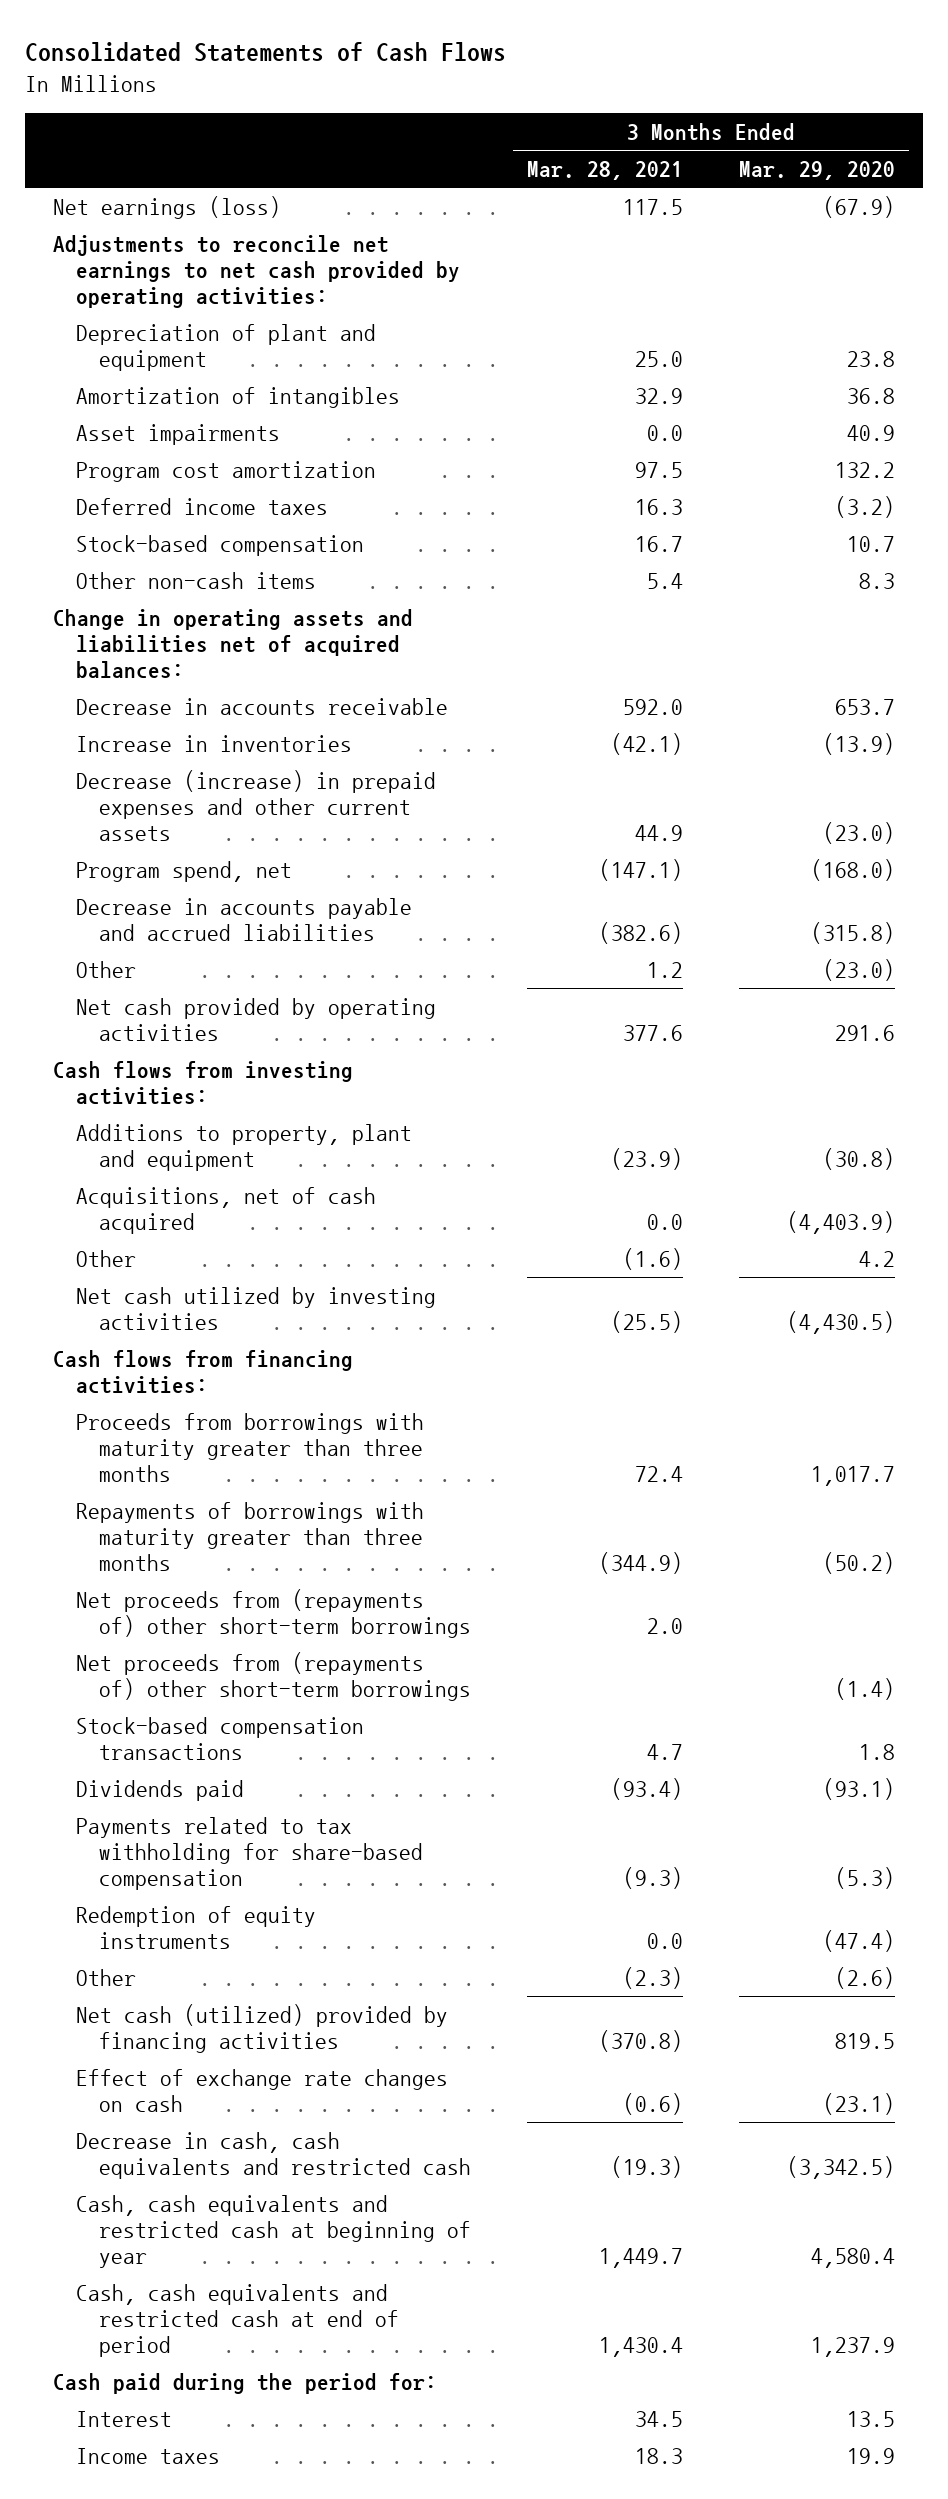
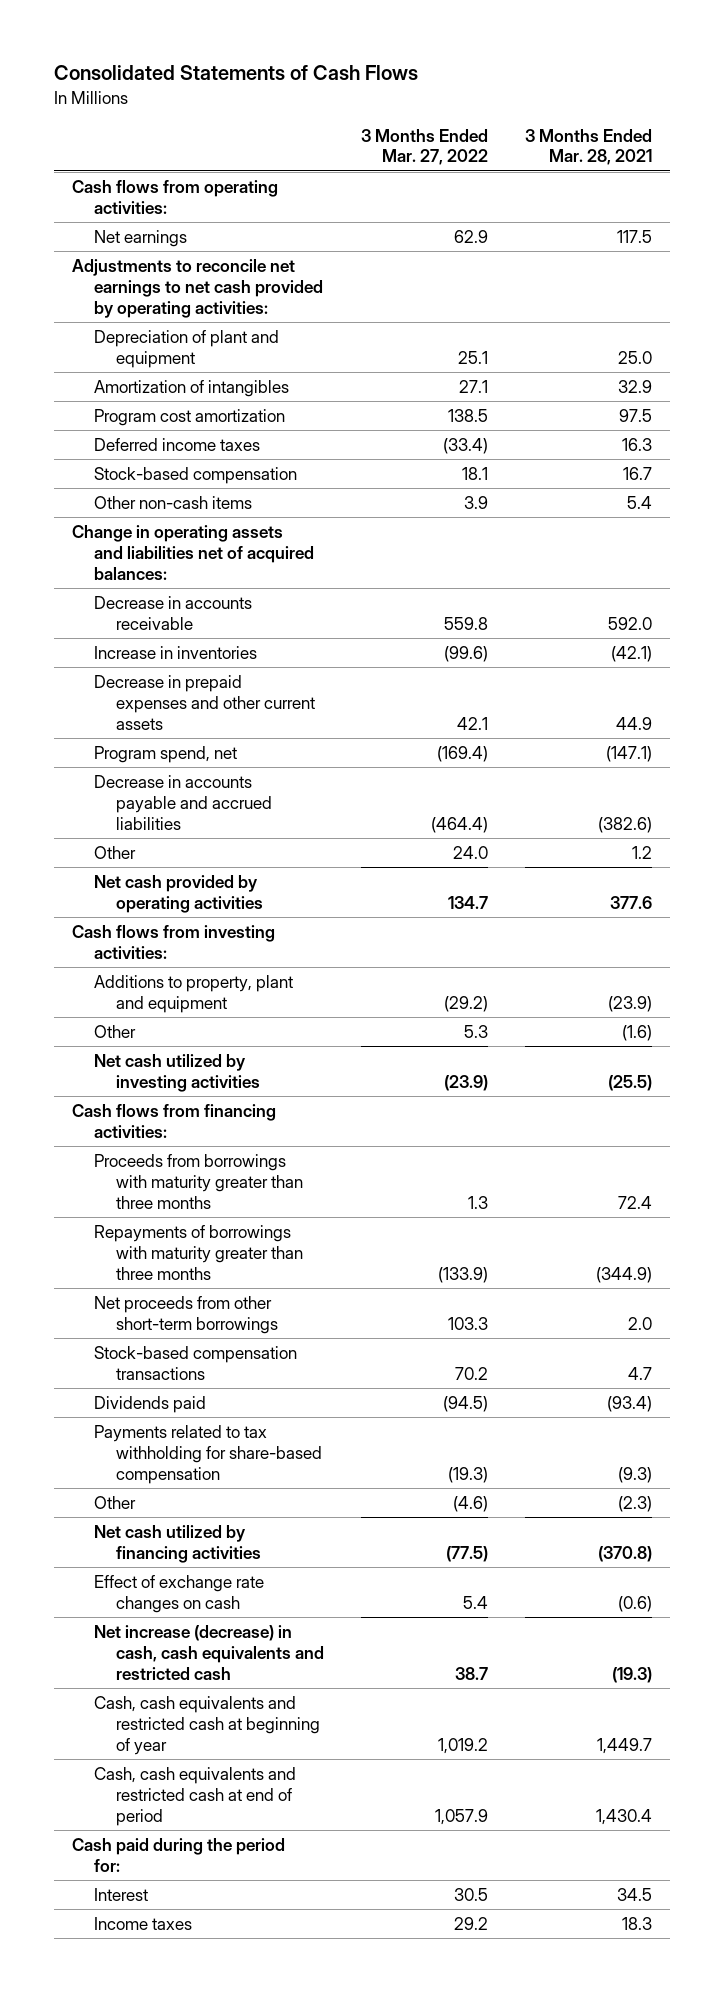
[738,161,895,181] Mar. 29, 2020 -> none
none -> [360,128,488,166] 3 Months Ended Mar. 27, 2022
none -> [71,179,278,214] Cash flows from operating activities:
[53,195,282,219] Net earnings (loss) -> [94,229,188,247] Net earnings
[76,423,281,445] Asset impairments -> none
[76,769,437,842] Decrease (increase) in prepaid expenses and other current assets -> [94,674,316,730] Decrease in prepaid expenses and other current assets
[76,1186,377,1234] Acquisitions, net of cash acquired -> none
[76,1651,472,1701] Net proceeds from (repayments of) other short-term borrowings -> none
[76,1588,472,1638] Net proceeds from (repayments of) other short-term borrowings -> [94,1295,279,1334] Net proceeds from other short-term borrowings
[76,1905,317,1949] Redemption of equity instruments -> none
[76,2003,449,2053] Net cash (utilized) provided by financing activities -> [94,1524,262,1563] Net cash utilized by financing activities
[76,2131,472,2179] Decrease in cash, cash equivalents and restricted cash -> [94,1624,325,1680] Net increase (decrease) in cash, cash equivalents and restricted cash

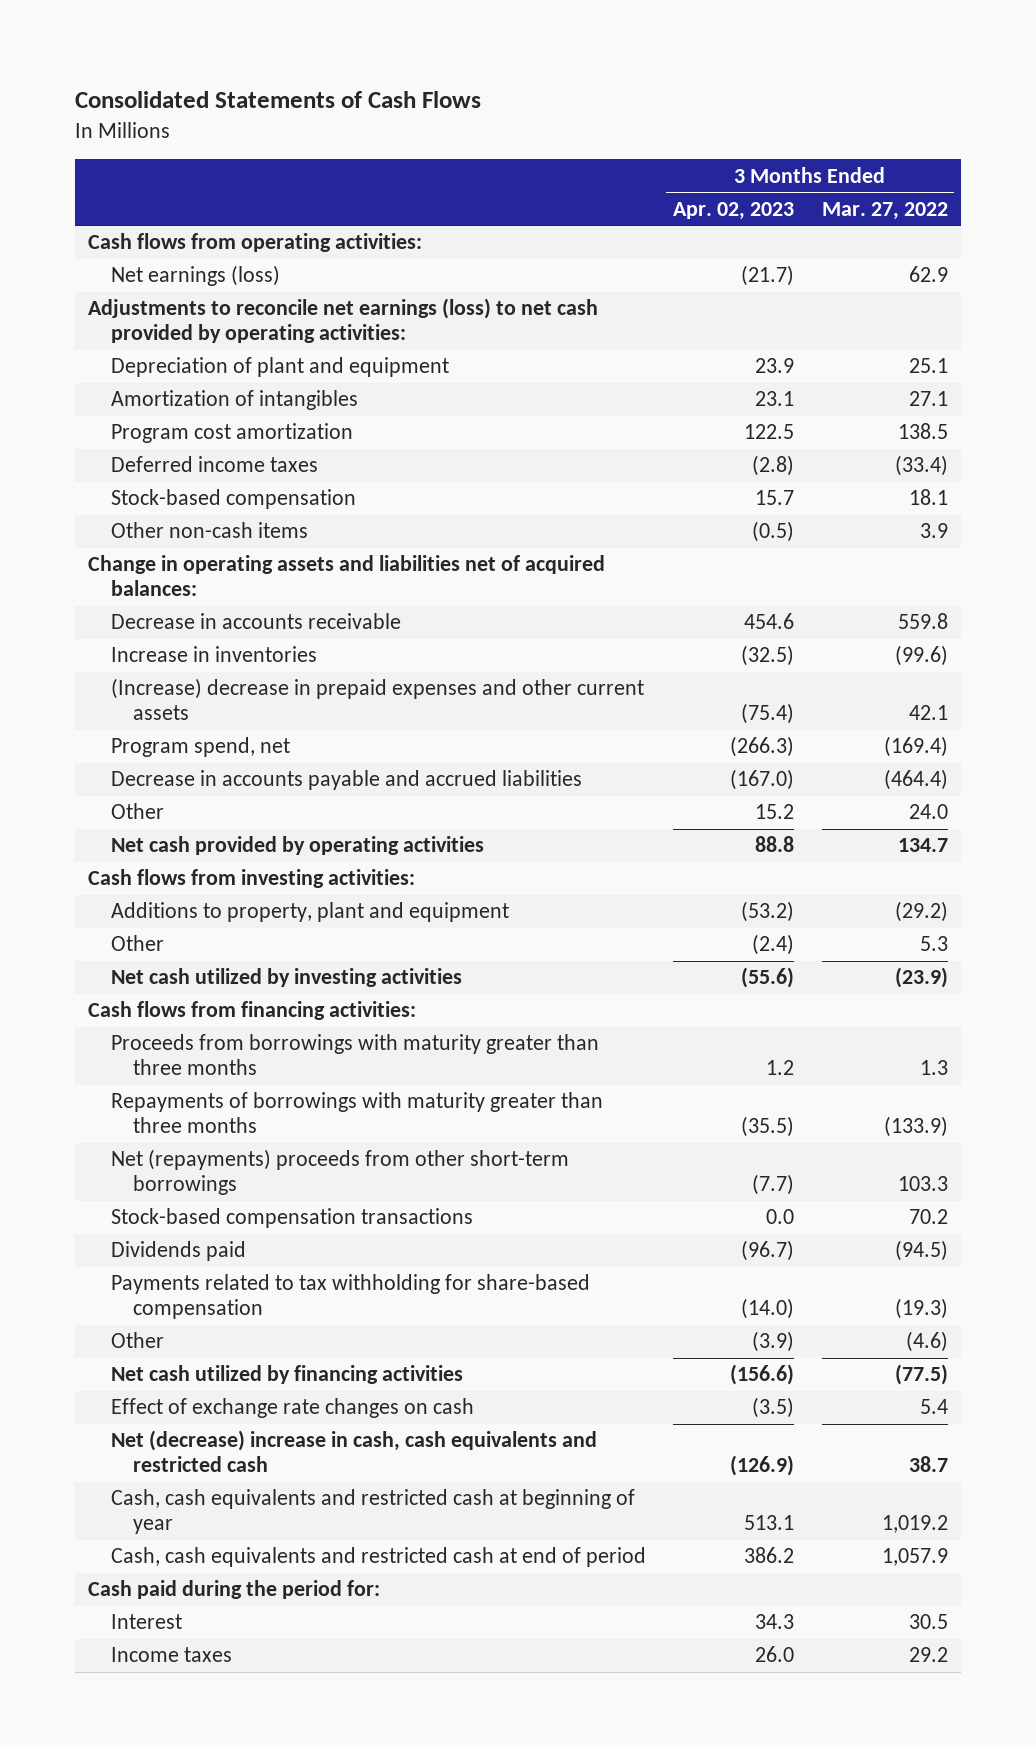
[524,128,652,166] 3 Months Ended Mar. 28, 2021 -> none
none -> [673,201,795,220] Apr. 02, 2023
[94,229,188,247] Net earnings -> [110,265,280,287] Net earnings (loss)
[71,258,324,318] Adjustments to reconcile net earnings to net cash provided by operating activities: -> [88,298,599,344] Adjustments to reconcile net earnings (loss) to net cash provided by operating activities:
[94,674,316,730] Decrease in prepaid expenses and other current assets -> [110,678,644,721] (Increase) decrease in prepaid expenses and other current assets
[94,1295,279,1334] Net proceeds from other short-term borrowings -> [110,1149,569,1196] Net (repayments) proceeds from other short-term borrowings
[94,1624,325,1680] Net increase (decrease) in cash, cash equivalents and restricted cash -> [110,1430,597,1473] Net (decrease) increase in cash, cash equivalents and restricted cash

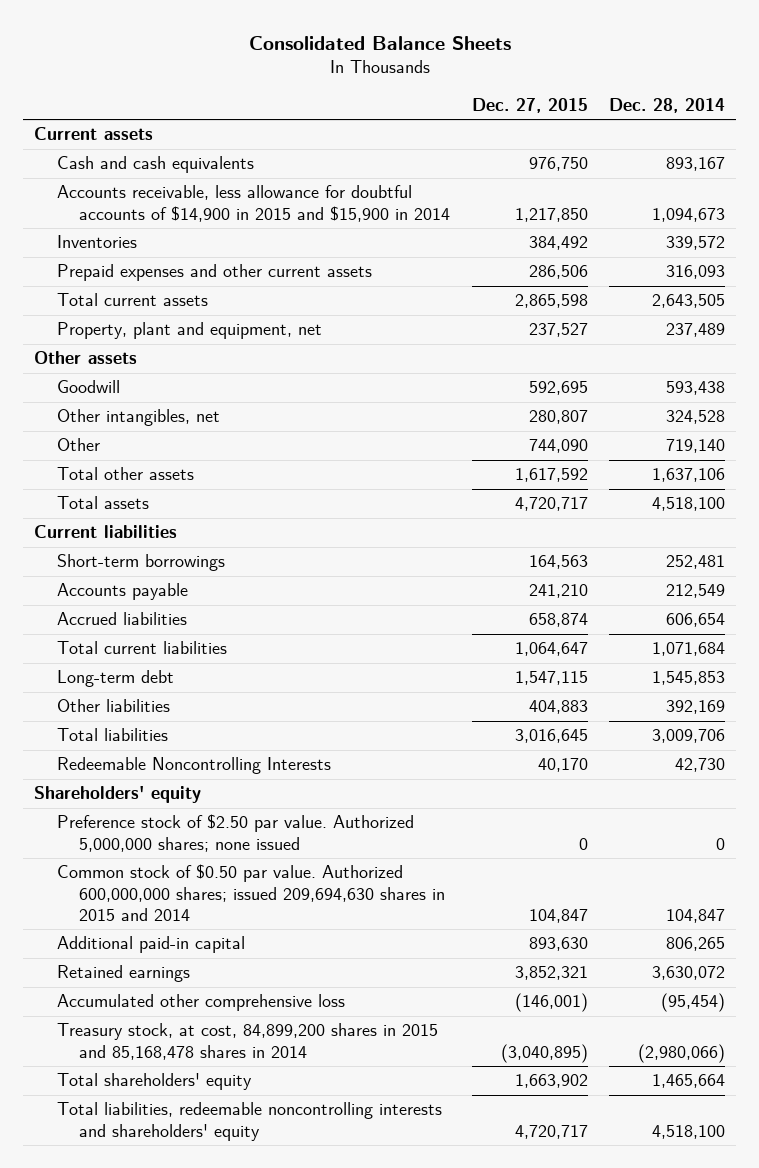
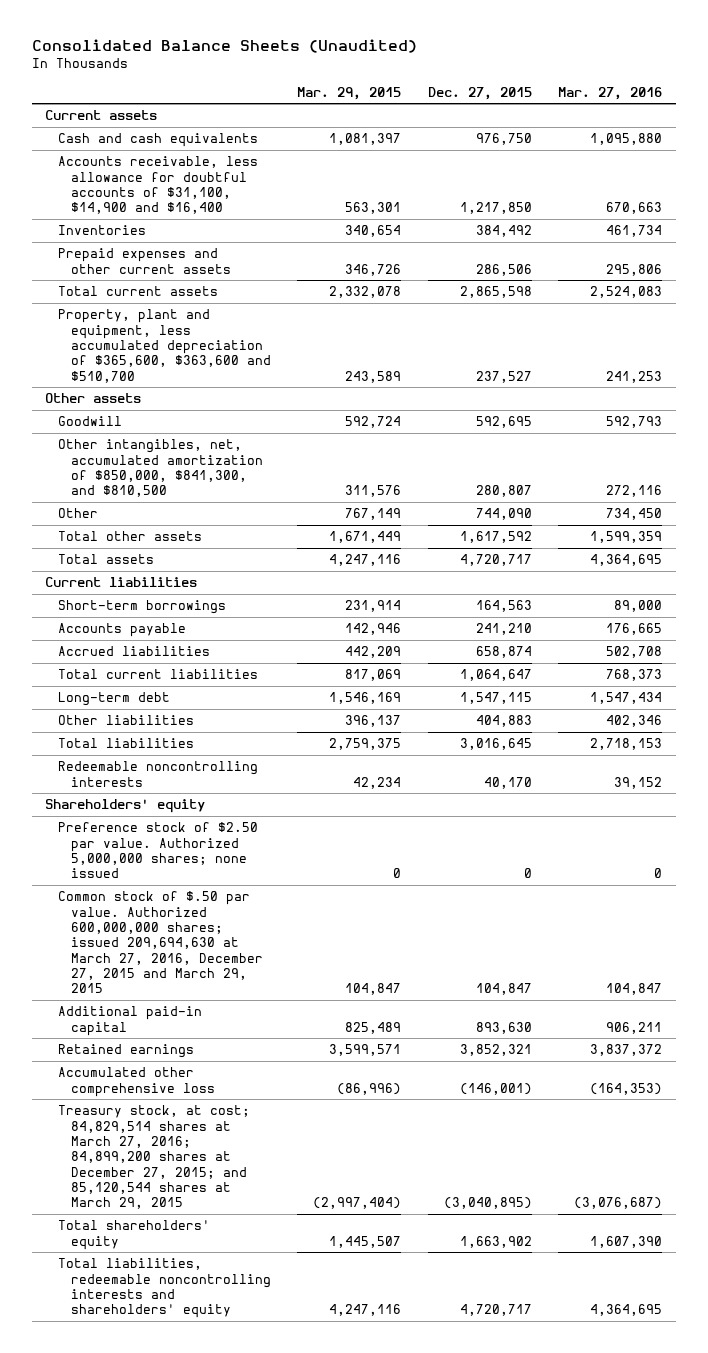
[248,35,511,50] Consolidated Balance Sheets -> [31,39,417,54] Consolidated Balance Sheets (Unaudited)
[609,97,726,113] Dec. 28, 2014 -> none
none -> [297,86,402,100] Mar. 29, 2015
none -> [558,86,663,100] Mar. 27, 2016
[56,185,451,222] Accounts receivable, less allowance for doubtful accounts of $14,900 in 2015 and $15,900 in 2014 -> [57,156,258,215] Accounts receivable, less allowance for doubtful accounts of $31,100, $14,900 and $16,400
[56,322,322,340] Property, plant and equipment, net -> [57,309,271,383] Property, plant and equipment, less accumulated depreciation of $365,600, $363,600 and $510,700
[56,409,220,427] Other intangibles, net -> [57,439,263,498] Other intangibles, net, accumulated amortization of $850,000, $841,300, and $810,500
[56,757,331,775] Redeemable Noncontrolling Interests -> [57,761,258,787] Redeemable noncontrolling interests
[56,864,446,922] Common stock of $0.50 par value. Authorized 600,000,000 shares; issued 209,694,630 shares in 2015 and 2014 -> [57,891,263,994] Common stock of $.50 par value. Authorized 600,000,000 shares; issued 209,694,630 at March 27, 2016, December 27, 2015 and March 29, 2015
[56,1023,438,1060] Treasury stock, at cost, 84,899,200 shares in 2015 and 85,168,478 shares in 2014 -> [57,1105,250,1210] Treasury stock, at cost; 84,829,514 shares at March 27, 2016; 84,899,200 shares at December 27, 2015; and 85,120,544 shares at March 29, 2015

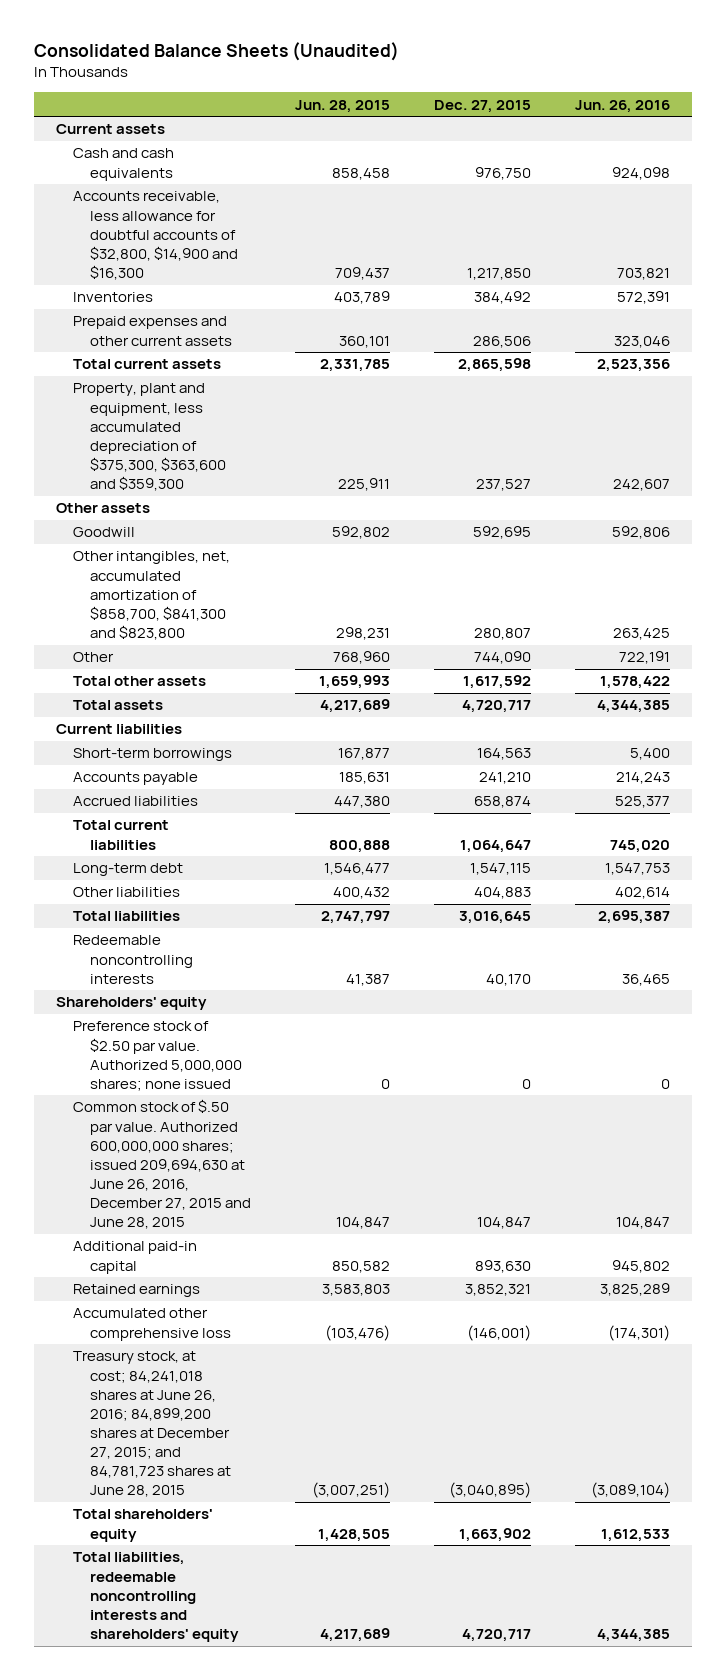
[297,86,402,100] Mar. 29, 2015 -> none
[558,86,663,100] Mar. 27, 2016 -> none
none -> [294,99,390,113] Jun. 28, 2015
none -> [574,99,670,113] Jun. 26, 2016
[57,156,258,215] Accounts receivable, less allowance for doubtful accounts of $31,100, $14,900 and $16,400 -> [72,191,238,280] Accounts receivable, less allowance for doubtful accounts of $32,800, $14,900 and $16,300
[57,309,271,383] Property, plant and equipment, less accumulated depreciation of $365,600, $363,600 and $510,700 -> [72,383,226,492] Property, plant and equipment, less accumulated depreciation of $375,300, $363,600 and $359,300
[57,439,263,498] Other intangibles, net, accumulated amortization of $850,000, $841,300, and $810,500 -> [72,551,230,640] Other intangibles, net, accumulated amortization of $858,700, $841,300 and $823,800
[57,891,263,994] Common stock of $.50 par value. Authorized 600,000,000 shares; issued 209,694,630 at March 27, 2016, December 27, 2015 and March 29, 2015 -> [72,1099,251,1230] Common stock of $.50 par value. Authorized 600,000,000 shares; issued 209,694,630 at June 26, 2016, December 27, 2015 and June 28, 2015
[57,1105,250,1210] Treasury stock, at cost; 84,829,514 shares at March 27, 2016; 84,899,200 shares at December 27, 2015; and 85,120,544 shares at March 29, 2015 -> [72,1351,231,1498] Treasury stock, at cost; 84,241,018 shares at June 26, 2016; 84,899,200 shares at December 27, 2015; and 84,781,723 shares at June 28, 2015

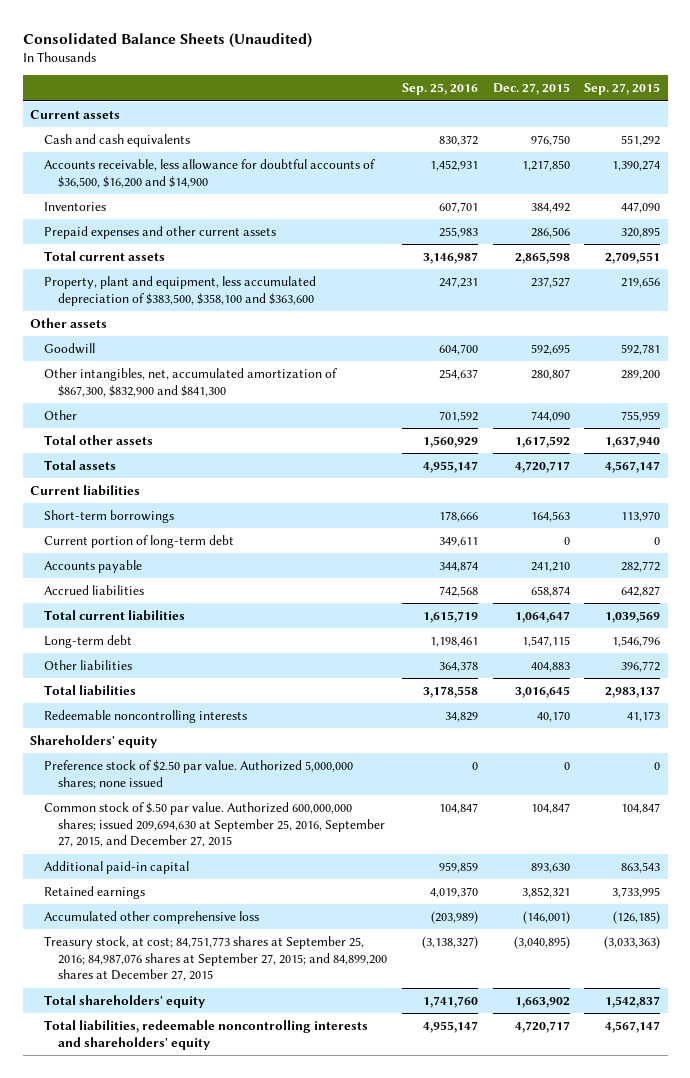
[294,99,390,113] Jun. 28, 2015 -> none
[574,99,670,113] Jun. 26, 2016 -> none
none -> [401,83,478,96] Sep. 25, 2016
none -> [584,83,661,96] Sep. 27, 2015
[72,191,238,280] Accounts receivable, less allowance for doubtful accounts of $32,800, $14,900 and $16,300 -> [44,159,376,188] Accounts receivable, less allowance for doubtful accounts of $36,500, $16,200 and $14,900
[72,383,226,492] Property, plant and equipment, less accumulated depreciation of $375,300, $363,600 and $359,300 -> [44,276,317,306] Property, plant and equipment, less accumulated depreciation of $383,500, $358,100 and $363,600
[72,551,230,640] Other intangibles, net, accumulated amortization of $858,700, $841,300 and $823,800 -> [44,368,338,397] Other intangibles, net, accumulated amortization of $867,300, $832,900 and $841,300
none -> [44,535,235,549] Current portion of long-term debt
[72,1099,251,1230] Common stock of $.50 par value. Authorized 600,000,000 shares; issued 209,694,630 at June 26, 2016, December 27, 2015 and June 28, 2015 -> [44,802,386,848] Common stock of $.50 par value. Authorized 600,000,000 shares; issued 209,694,630 at September 25, 2016, September 27, 2015, and December 27, 2015
[72,1351,231,1498] Treasury stock, at cost; 84,241,018 shares at June 26, 2016; 84,899,200 shares at December 27, 2015; and 84,781,723 shares at June 28, 2015 -> [44,936,388,982] Treasury stock, at cost; 84,751,773 shares at September 25, 2016; 84,987,076 shares at September 27, 2015; and 84,899,200 shares at December 27, 2015

